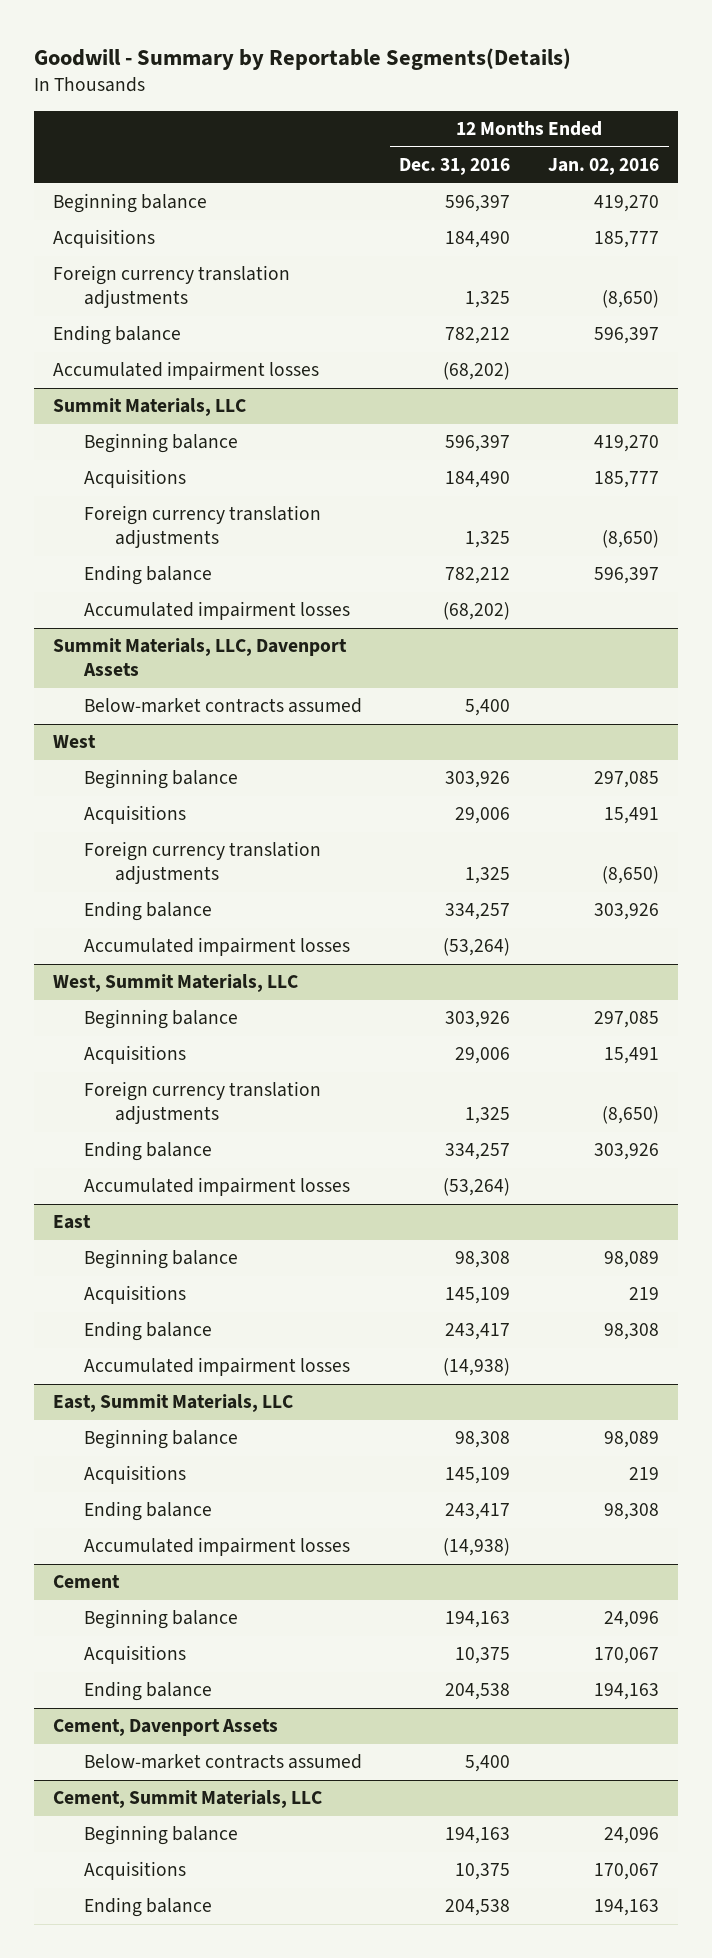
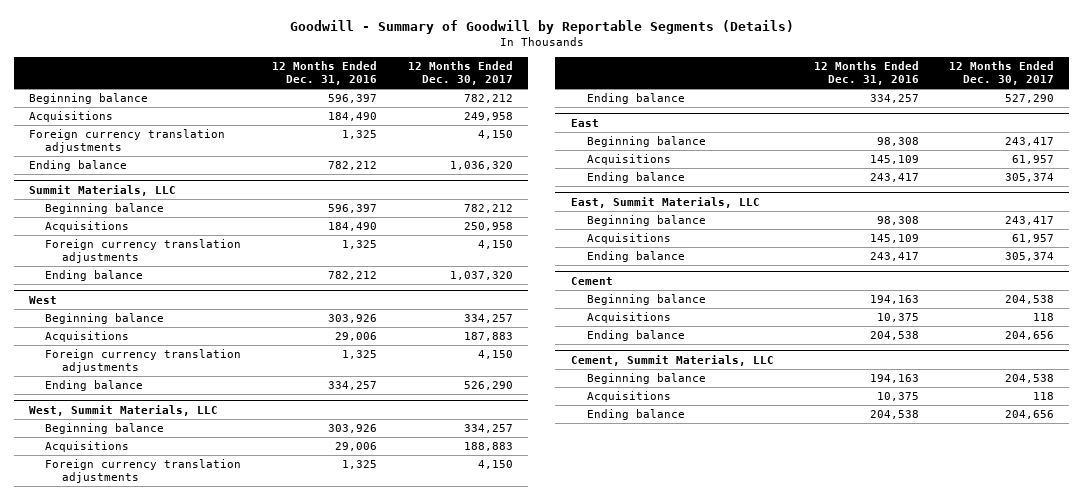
[34,47,572,70] Goodwill - Summary by Reportable Segments(Details) -> [289,19,794,34] Goodwill - Summary of Goodwill by Reportable Segments (Details)
[548,158,660,176] Jan. 02, 2016 -> none
none -> [407,60,513,86] 12 Months Ended Dec. 30, 2017
[52,361,319,381] Accumulated impairment losses -> none
[83,601,350,621] Accumulated impairment losses -> none
[52,638,347,677] Summit Materials, LLC, Davenport Assets -> none
[83,698,362,714] Below-market contracts assumed -> none
[83,937,350,957] Accumulated impairment losses -> none
[83,1177,350,1197] Accumulated impairment losses -> none
[83,1357,350,1377] Accumulated impairment losses -> none
[83,1537,350,1557] Accumulated impairment losses -> none
[52,1719,278,1737] Cement, Davenport Assets -> none
[83,1754,362,1770] Below-market contracts assumed -> none

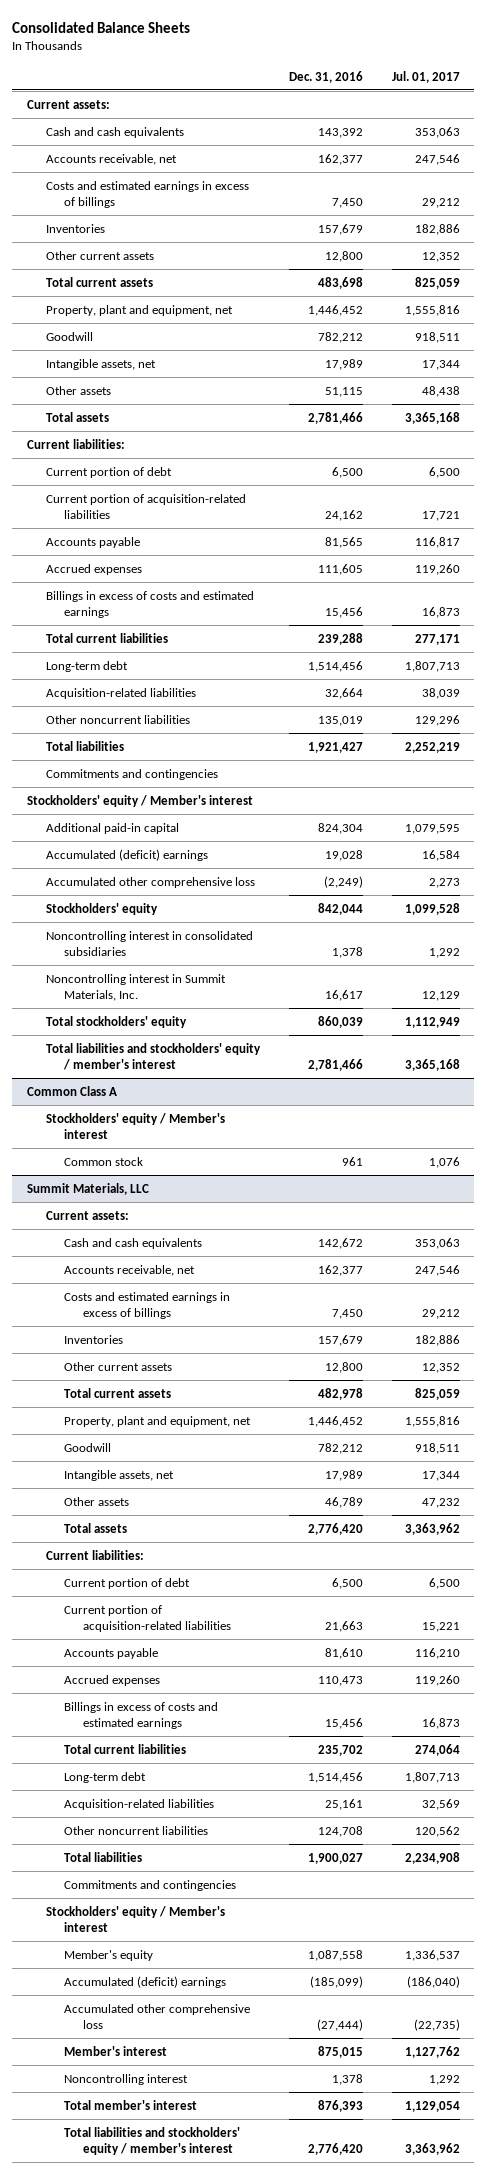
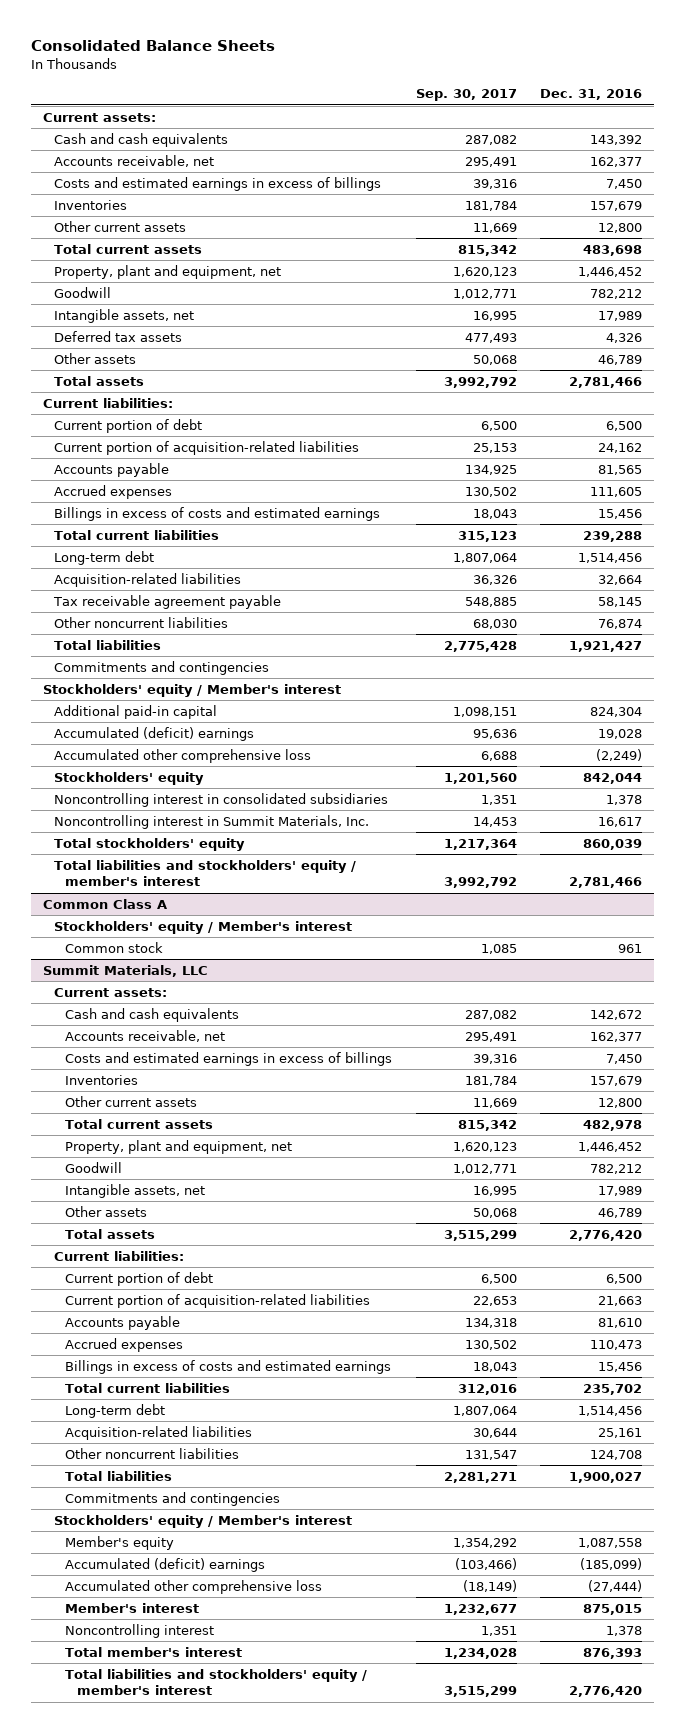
[391,70,460,83] Jul. 01, 2017 -> none
none -> [415,89,517,102] Sep. 30, 2017
none -> [54,331,183,343] Deferred tax assets
[324,386,363,397] 51,115 -> [598,355,643,366] 46,789
none -> [53,595,282,610] Tax receivable agreement payable
[317,715,363,726] 135,019 -> [598,619,643,630] 76,874

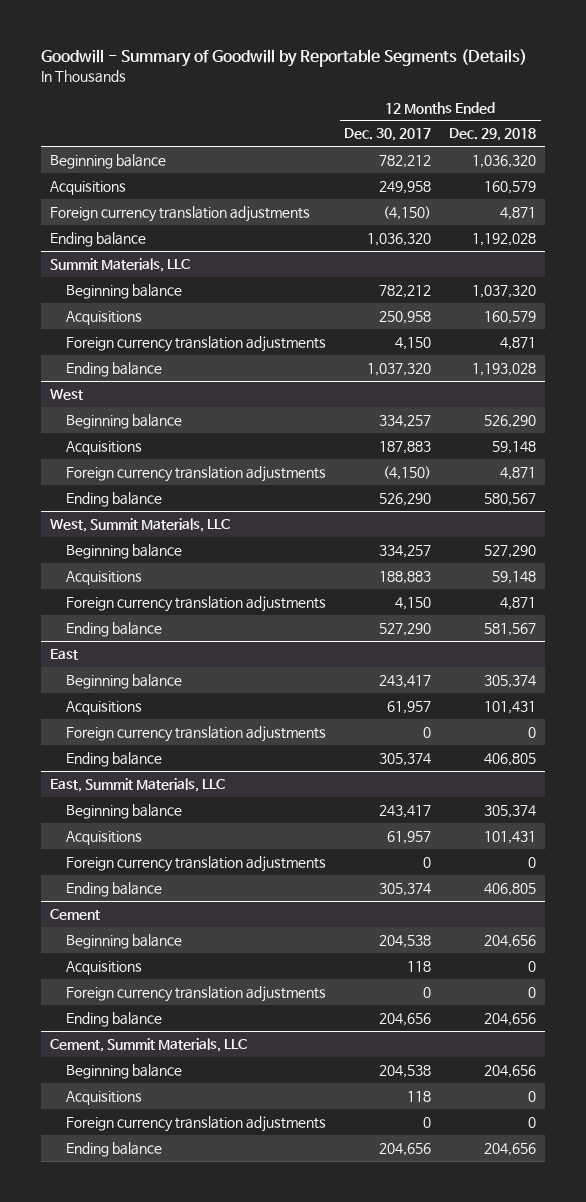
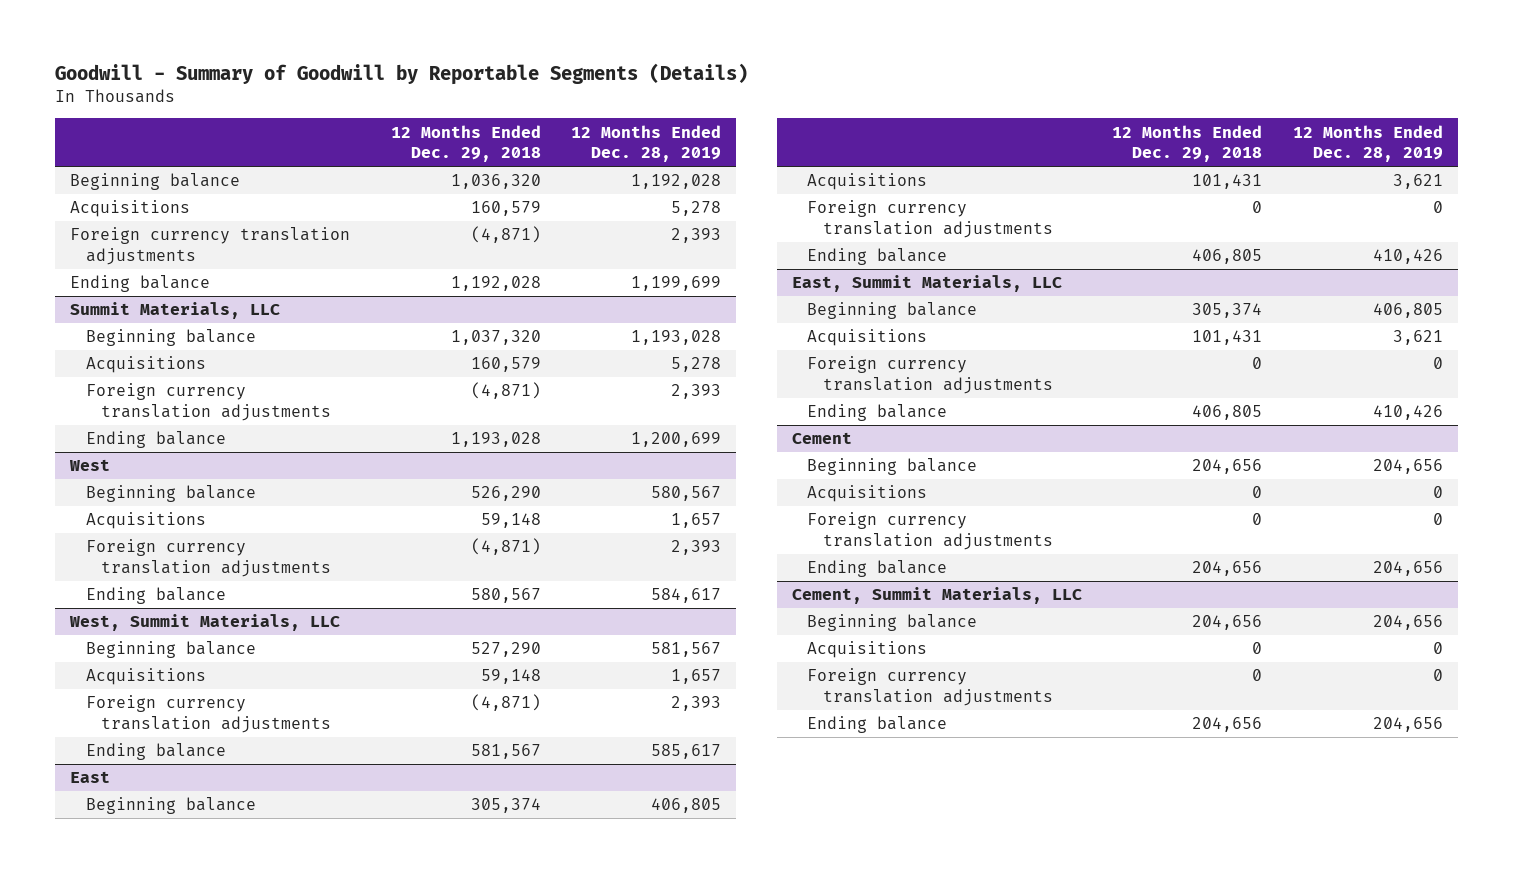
[344,128,432,142] Dec. 30, 2017 -> none
none -> [571,124,722,163] 12 Months Ended Dec. 28, 2019
[500,206,537,220] 4,871 -> [470,226,541,244] (4,871)
[500,336,537,350] 4,871 -> [470,382,541,400] (4,871)
[500,466,537,480] 4,871 -> [470,538,541,556] (4,871)
[500,596,537,610] 4,871 -> [470,694,541,712] (4,871)

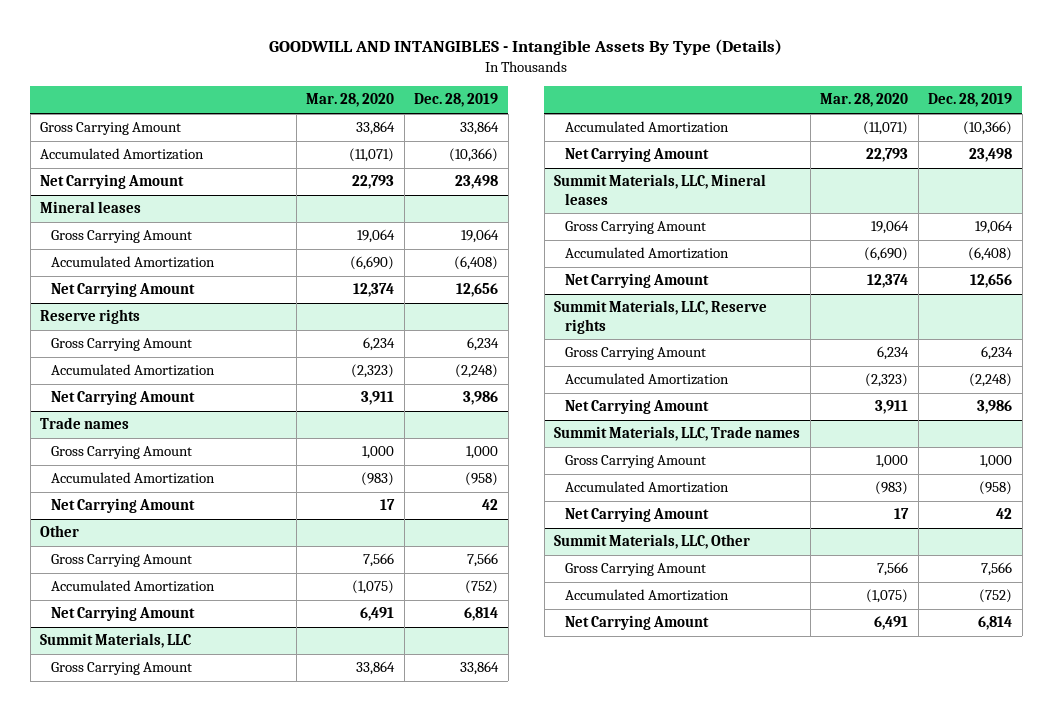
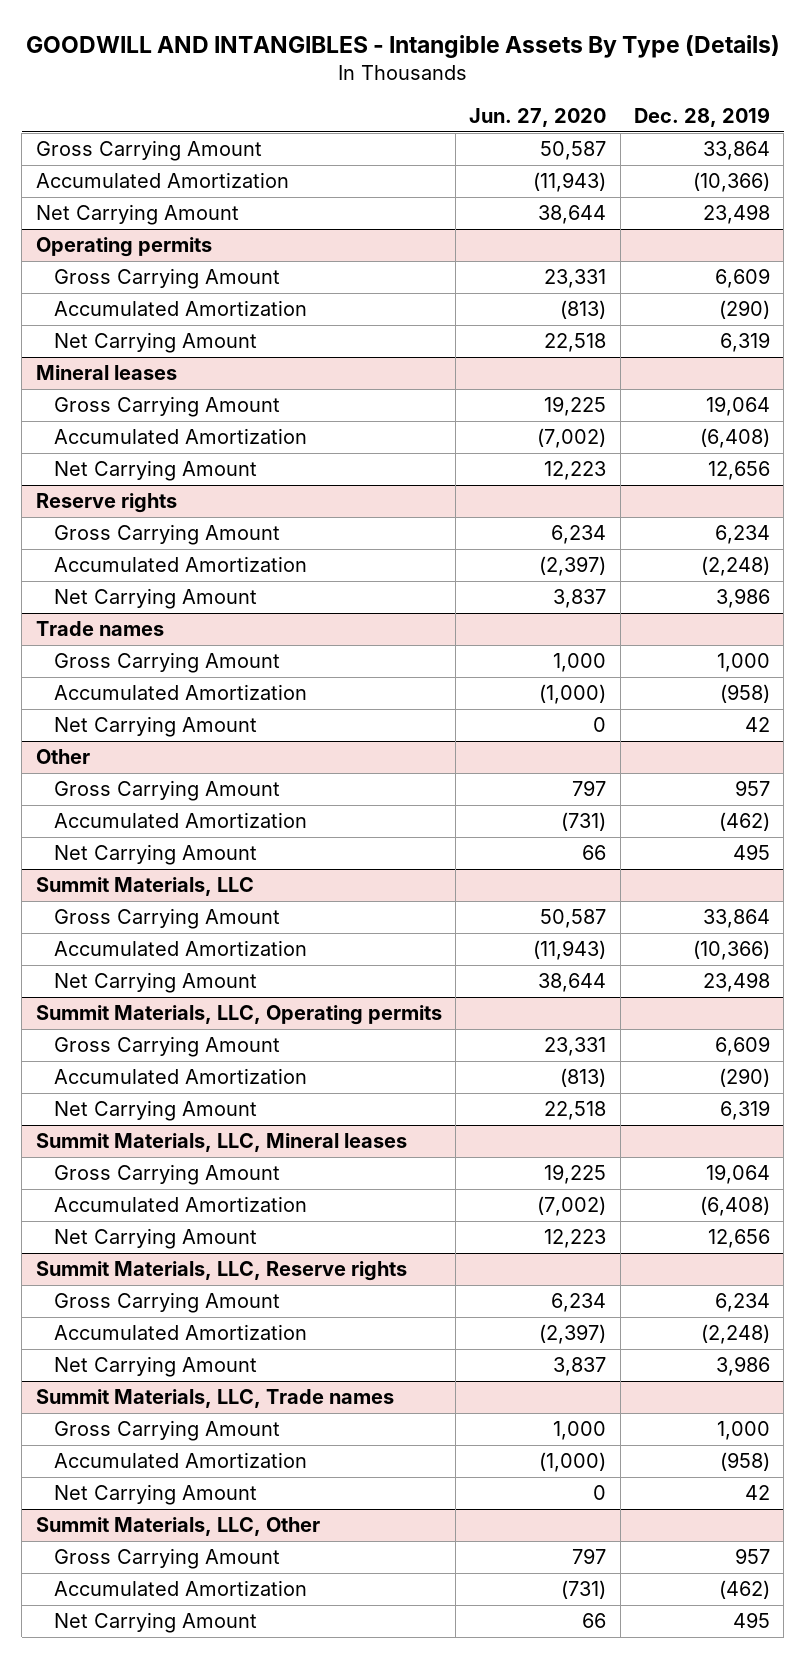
[306,93,395,108] Mar. 28, 2020 -> none
none -> [469,108,607,128] Jun. 27, 2020
none -> [35,237,212,258] Operating permits
none -> [54,268,281,290] Gross Carrying Amount
none -> [54,300,308,317] Accumulated Amortization
none -> [54,332,258,354] Net Carrying Amount
[467,553,499,568] 7,566 -> [734,780,770,797] 957
[465,580,499,595] (752) -> [718,812,770,832] (462)
[464,607,499,622] 6,814 -> [732,844,770,861] 495
none -> [35,1005,442,1026] Summit Materials, LLC, Operating permits
none -> [54,1036,281,1058] Gross Carrying Amount
none -> [54,1068,308,1085] Accumulated Amortization
none -> [54,1100,258,1122] Net Carrying Amount
[981,562,1013,577] 7,566 -> [734,1548,770,1565] 957
[979,589,1013,604] (752) -> [718,1580,770,1600] (462)
[978,616,1013,631] 6,814 -> [732,1612,770,1629] 495

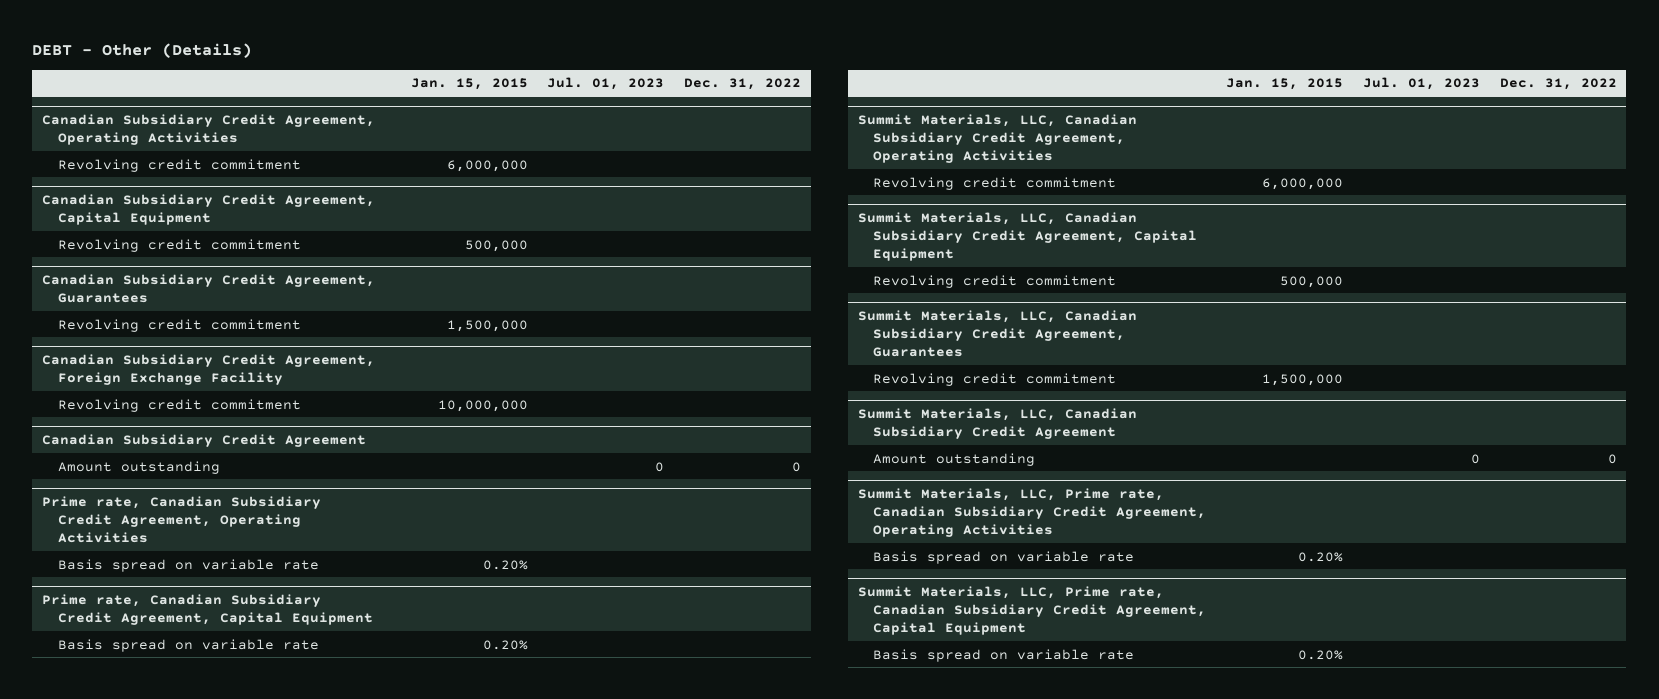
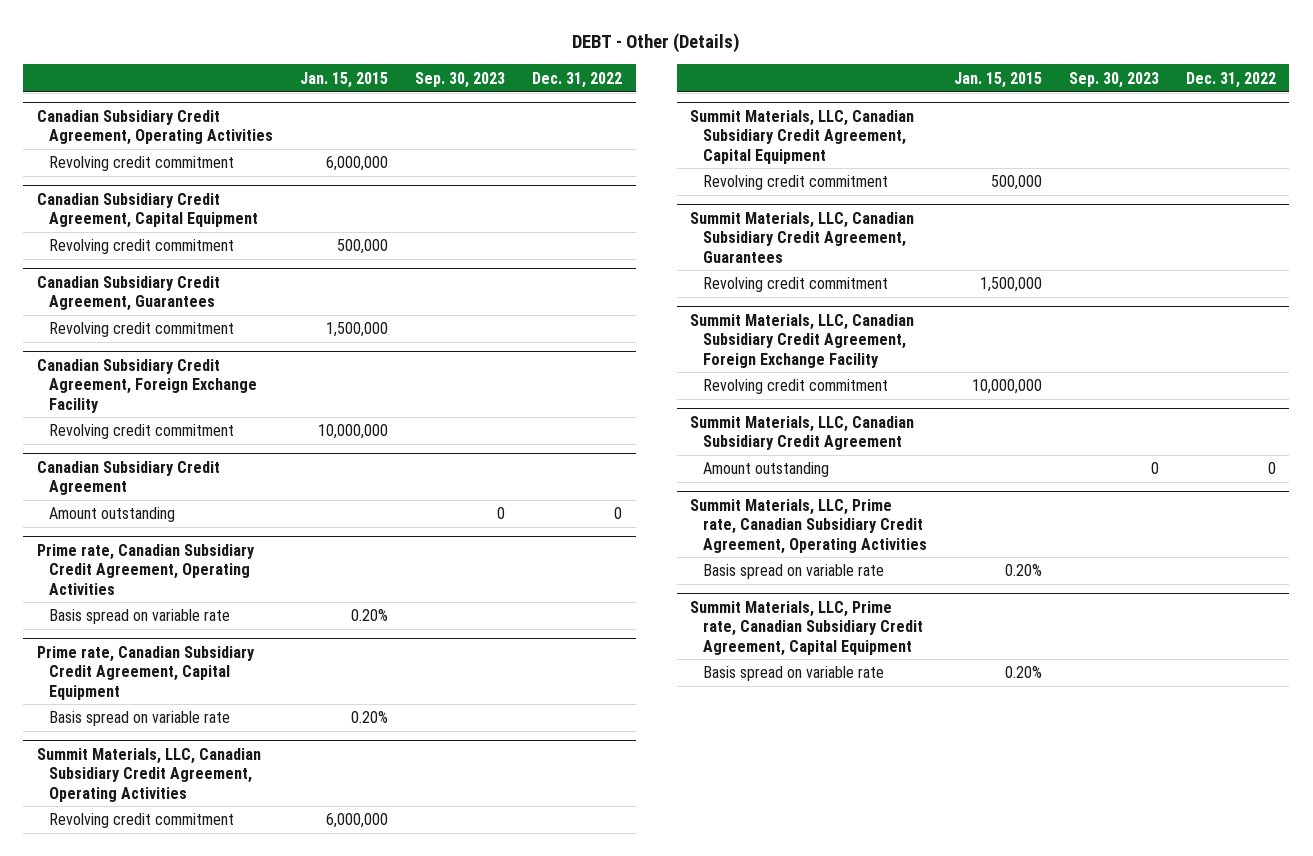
[547,77,665,91] Jul. 01, 2023 -> none
none -> [415,71,506,88] Sep. 30, 2023
none -> [690,313,915,368] Summit Materials, LLC, Canadian Subsidiary Credit Agreement, Foreign Exchange Facility
none -> [702,379,888,395] Revolving credit commitment

